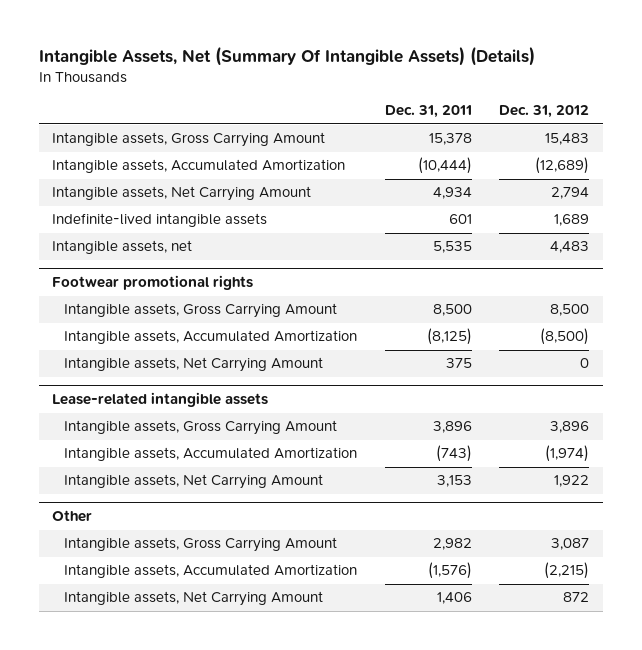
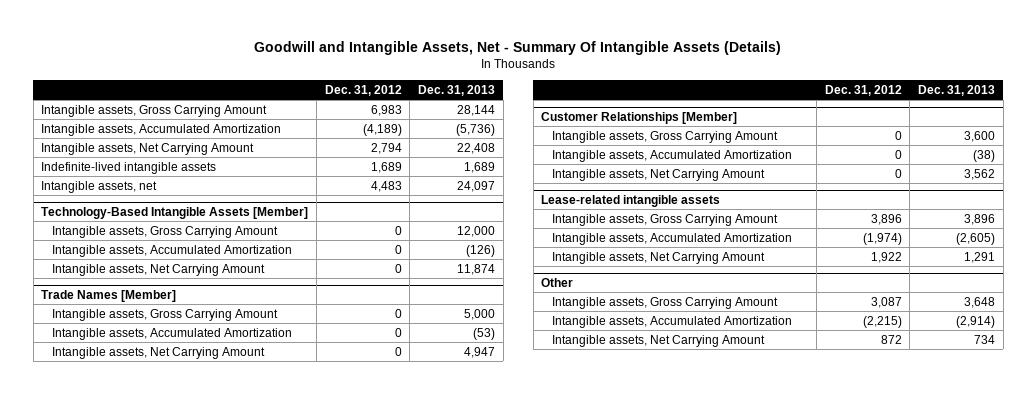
[38,45,535,66] Intangible Assets, Net (Summary Of Intangible Assets) (Details) -> [254,40,782,55] Goodwill and Intangible Assets, Net - Summary Of Intangible Assets (Details)
[384,105,472,119] Dec. 31, 2011 -> none
none -> [418,84,496,96] Dec. 31, 2013
[545,133,590,146] 15,483 -> [370,104,402,116] 6,983
[535,157,590,175] (12,689) -> [362,123,402,136] (4,189)
[52,275,254,291] Footwear promotional rights -> none
none -> [41,206,309,219] Technology-Based Intangible Assets [Member]
[550,304,590,317] 8,500 -> [394,225,402,235] 0
[540,328,590,346] (8,500) -> [394,244,402,254] 0
none -> [41,289,177,302] Trade Names [Member]
none -> [52,308,279,321] Intangible assets, Gross Carrying Amount
none -> [52,327,293,340] Intangible assets, Accumulated Amortization
none -> [52,346,266,359] Intangible assets, Net Carrying Amount
none -> [541,111,738,124] Customer Relationships [Member]
none -> [552,130,779,143] Intangible assets, Gross Carrying Amount
none -> [552,149,793,162] Intangible assets, Accumulated Amortization
none -> [552,168,766,181] Intangible assets, Net Carrying Amount

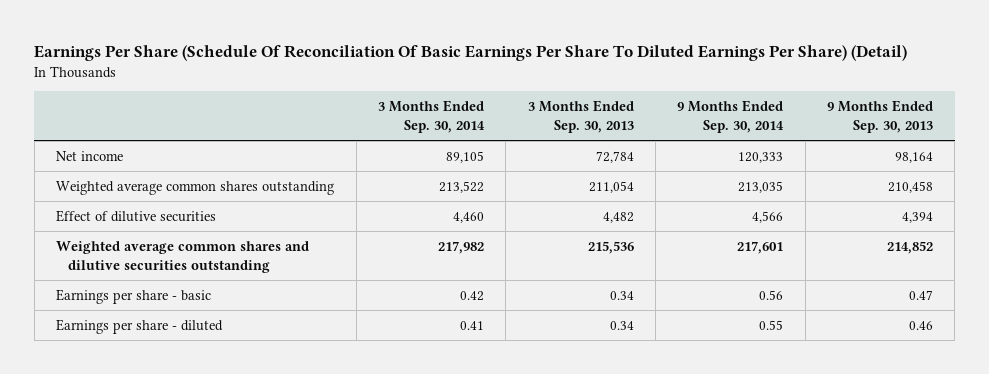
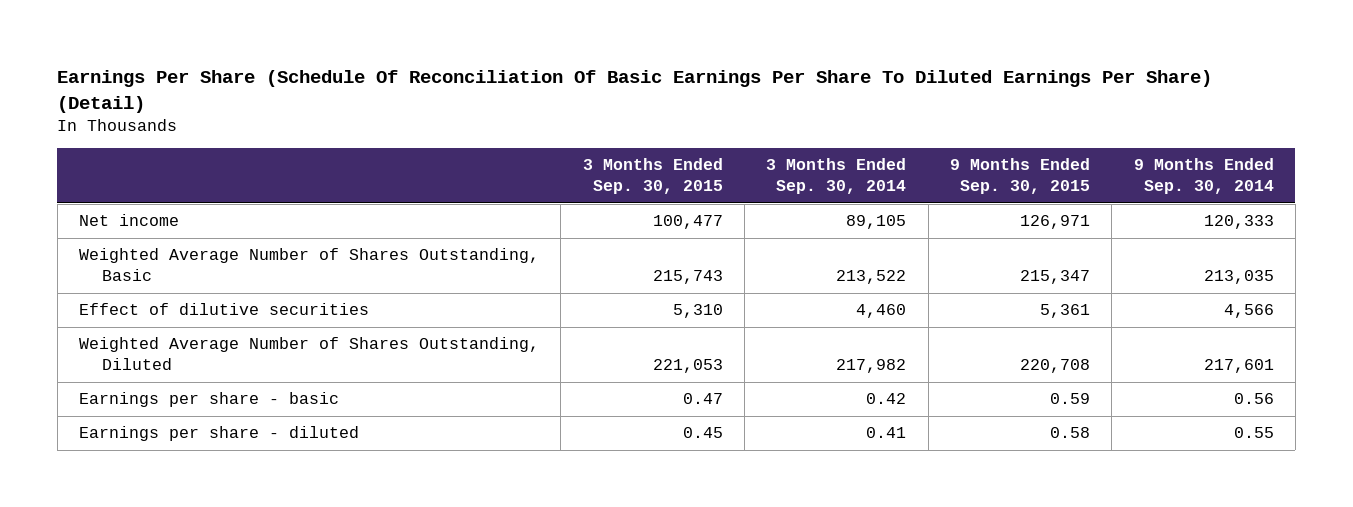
[527,100,634,133] 3 Months Ended Sep. 30, 2013 -> none
[827,100,934,133] 9 Months Ended Sep. 30, 2013 -> none
none -> [582,158,723,195] 3 Months Ended Sep. 30, 2015
none -> [949,158,1090,195] 9 Months Ended Sep. 30, 2015
[56,180,335,195] Weighted average common shares outstanding -> [79,248,540,282] Weighted Average Number of Shares Outstanding, Basic
[56,240,310,273] Weighted average common shares and dilutive securities outstanding -> [79,337,540,371] Weighted Average Number of Shares Outstanding, Diluted

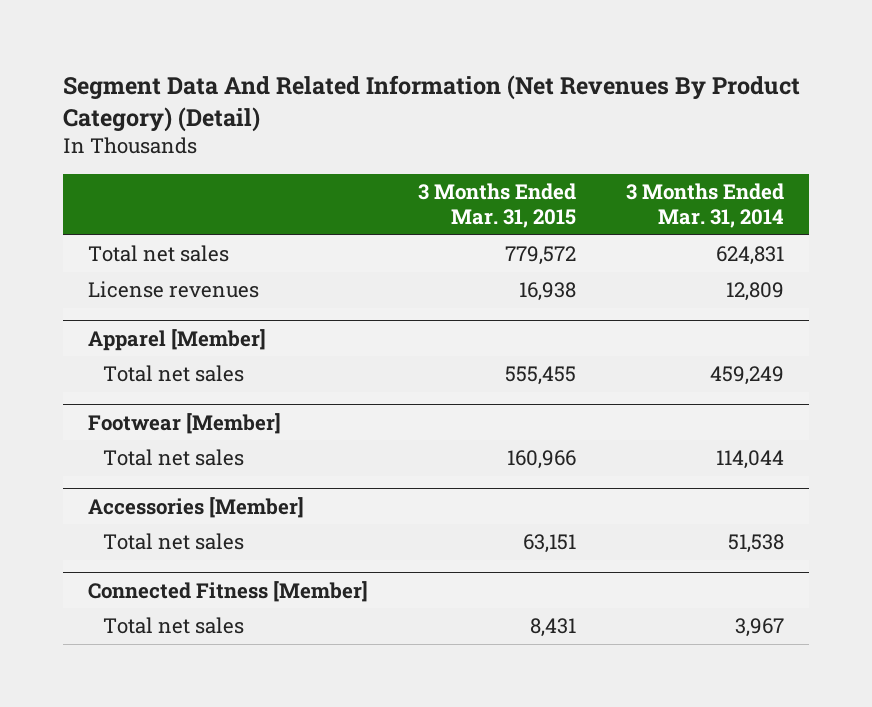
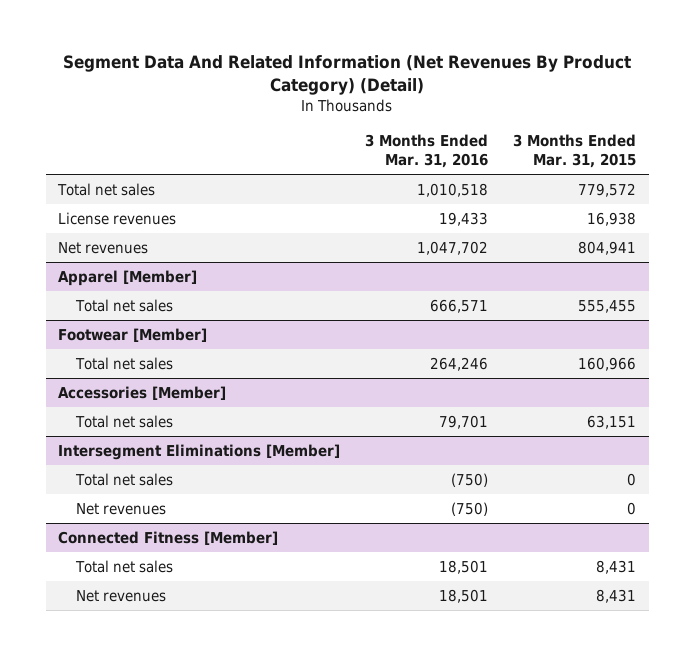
[625,182,784,229] 3 Months Ended Mar. 31, 2014 -> none
none -> [365,134,489,169] 3 Months Ended Mar. 31, 2016
none -> [58,241,149,254] Net revenues
none -> [58,443,341,460] Intersegment Eliminations [Member]
none -> [74,472,173,486] Total net sales
none -> [75,502,166,515] Net revenues
none -> [75,589,166,602] Net revenues

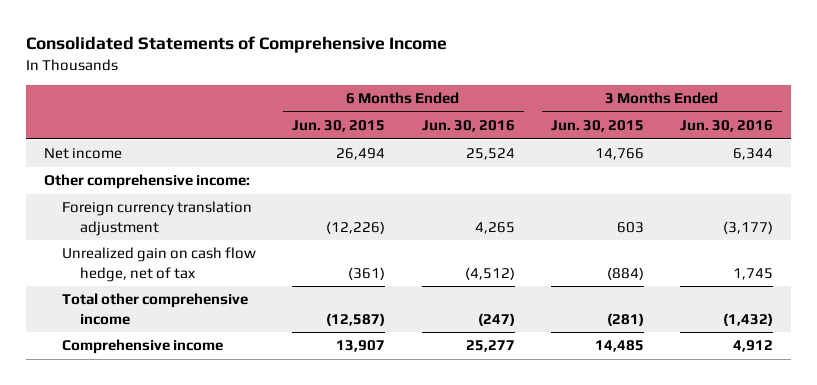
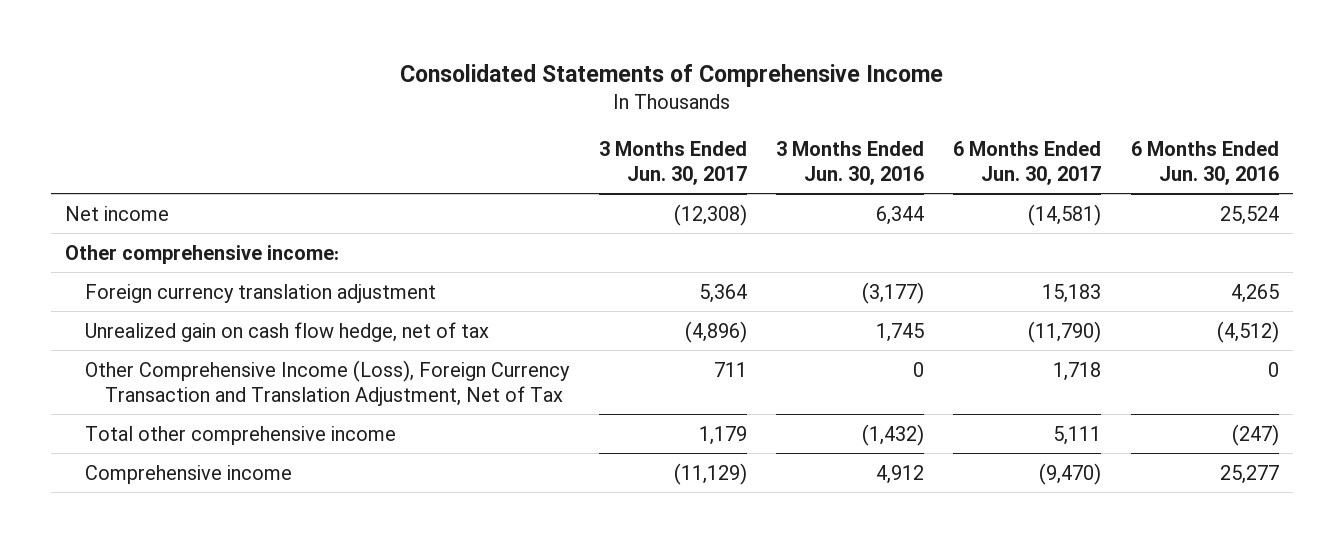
[292,120,386,133] Jun. 30, 2015 -> none
[550,120,644,133] Jun. 30, 2015 -> none
none -> [598,140,747,186] 3 Months Ended Jun. 30, 2017
none -> [953,140,1102,186] 6 Months Ended Jun. 30, 2017
none -> [85,359,571,406] Other Comprehensive Income (Loss), Foreign Currency Transaction and Translation Adjustment, Net of Tax

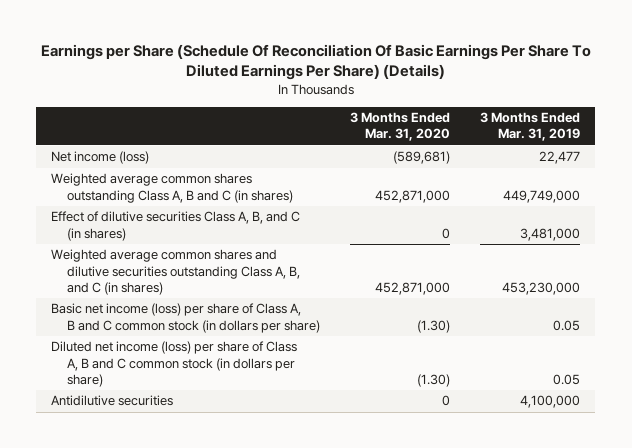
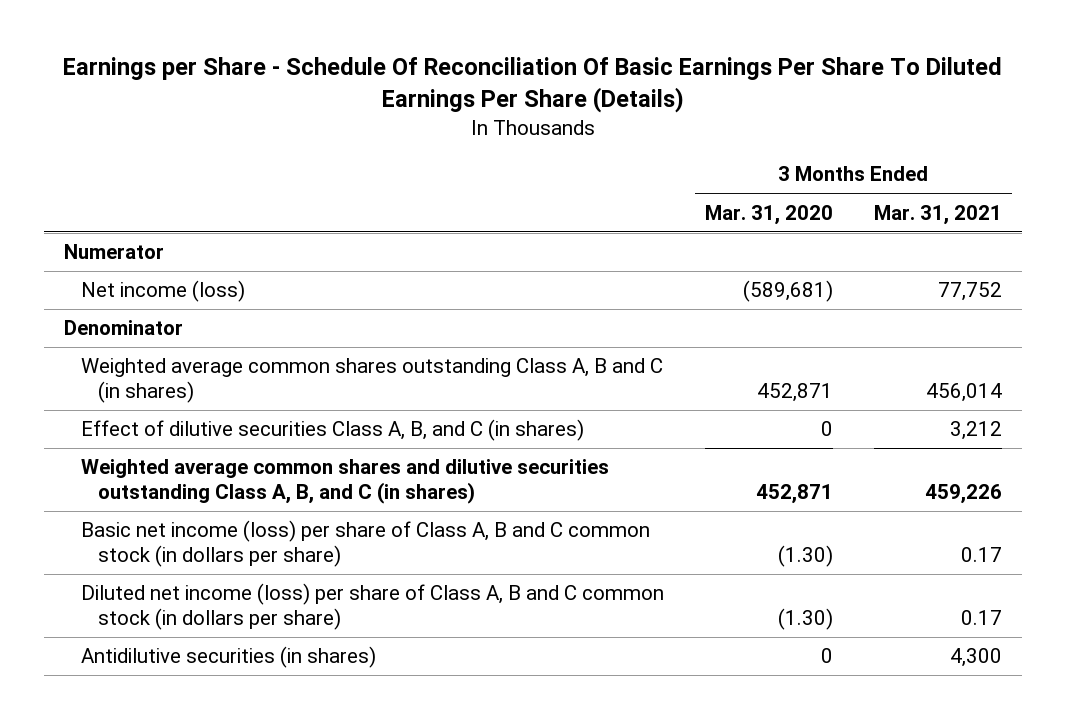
[40,44,591,81] Earnings per Share (Schedule Of Reconciliation Of Basic Earnings Per Share To Diluted Earnings Per Share) (Details) -> [63,57,1003,114] Earnings per Share - Schedule Of Reconciliation Of Basic Earnings Per Share To Diluted Earnings Per Share (Details)
[480,112,581,142] 3 Months Ended Mar. 31, 2019 -> none
none -> [873,204,1002,225] Mar. 31, 2021
none -> [64,244,165,260] Numerator
none -> [64,320,184,336] Denominator
[375,189,451,203] 452,871,000 -> [756,382,833,402] 452,871
[375,281,451,295] 452,871,000 -> [755,483,833,504] 452,871
[51,395,174,407] Antidilutive securities -> [81,646,377,669] Antidilutive securities (in shares)

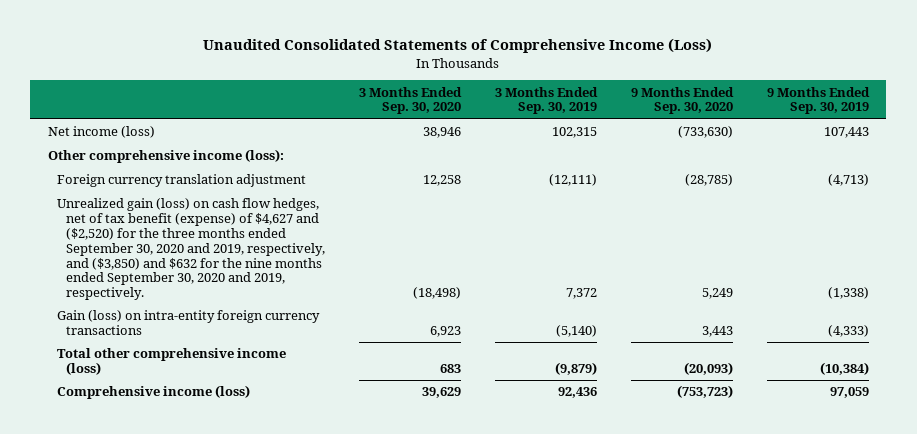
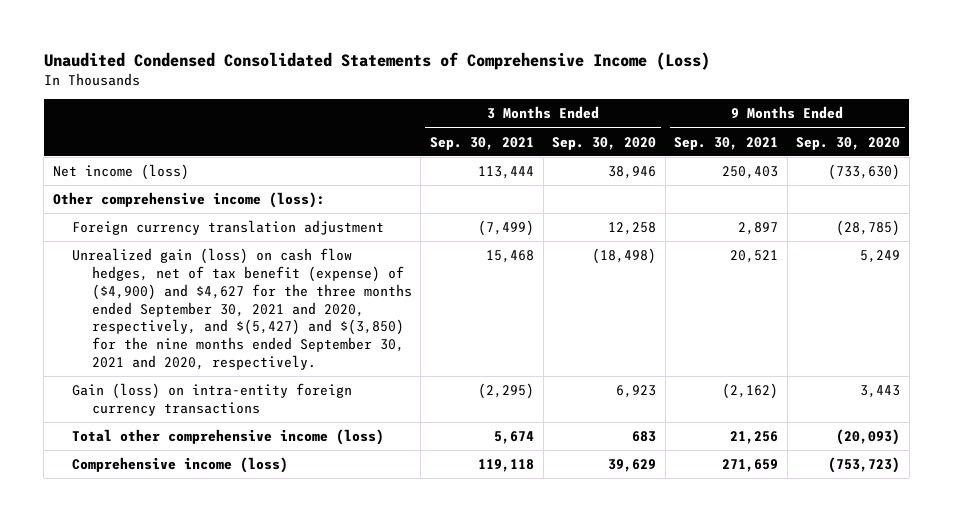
[203,38,713,54] Unaudited Consolidated Statements of Comprehensive Income (Loss) -> [43,51,710,70] Unaudited Condensed Consolidated Statements of Comprehensive Income (Loss)
[495,86,599,115] 3 Months Ended Sep. 30, 2019 -> none
[767,86,871,115] 9 Months Ended Sep. 30, 2019 -> none
none -> [429,136,534,150] Sep. 30, 2021
none -> [674,136,779,150] Sep. 30, 2021
[56,198,325,301] Unrealized gain (loss) on cash flow hedges, net of tax benefit (expense) of $4,627 and ($2,520) for the three months ended September 30, 2020 and 2019, respectively, and ($3,850) and $632 for the nine months ended September 30, 2020 and 2019, respectively. -> [72,248,412,371] Unrealized gain (loss) on cash flow hedges, net of tax benefit (expense) of ($4,900) and $4,627 for the three months ended September 30, 2021 and 2020, respectively, and $(5,427) and $(3,850) for the nine months ended September 30, 2021 and 2020, respectively.

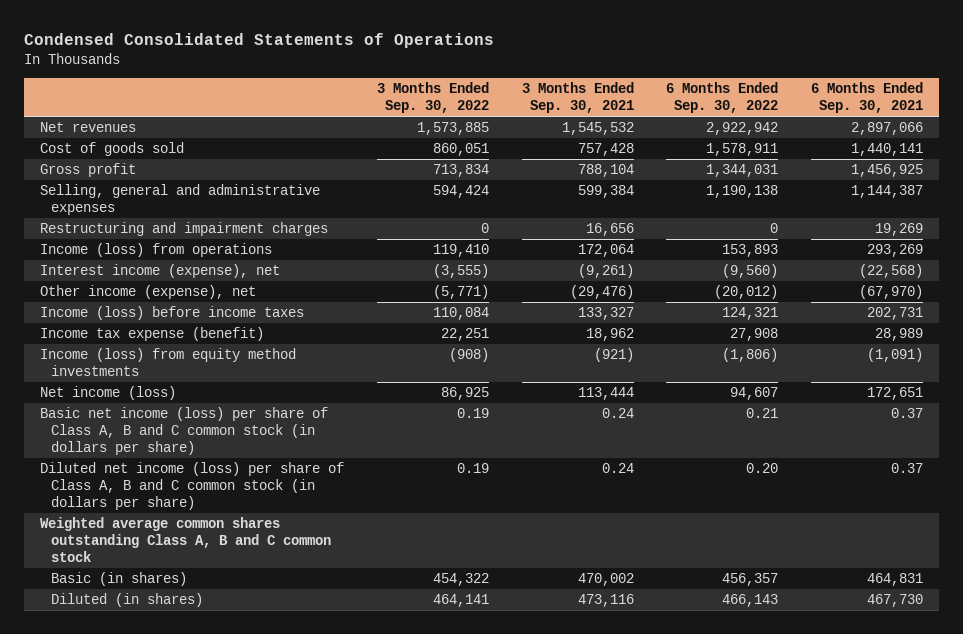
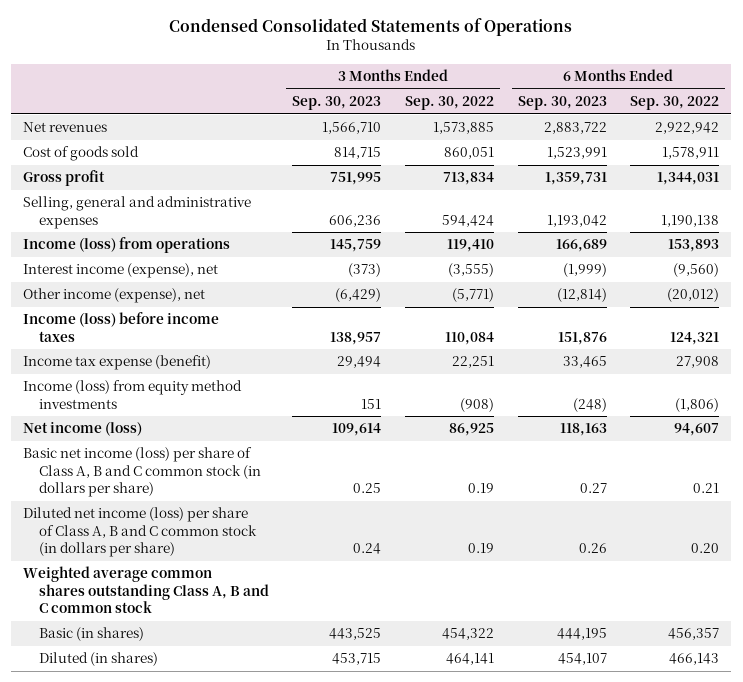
[521,82,634,114] 3 Months Ended Sep. 30, 2021 -> none
[811,82,924,114] 6 Months Ended Sep. 30, 2021 -> none
none -> [292,96,382,111] Sep. 30, 2023
none -> [517,96,607,111] Sep. 30, 2023
[40,222,329,237] Restructuring and impairment charges -> none

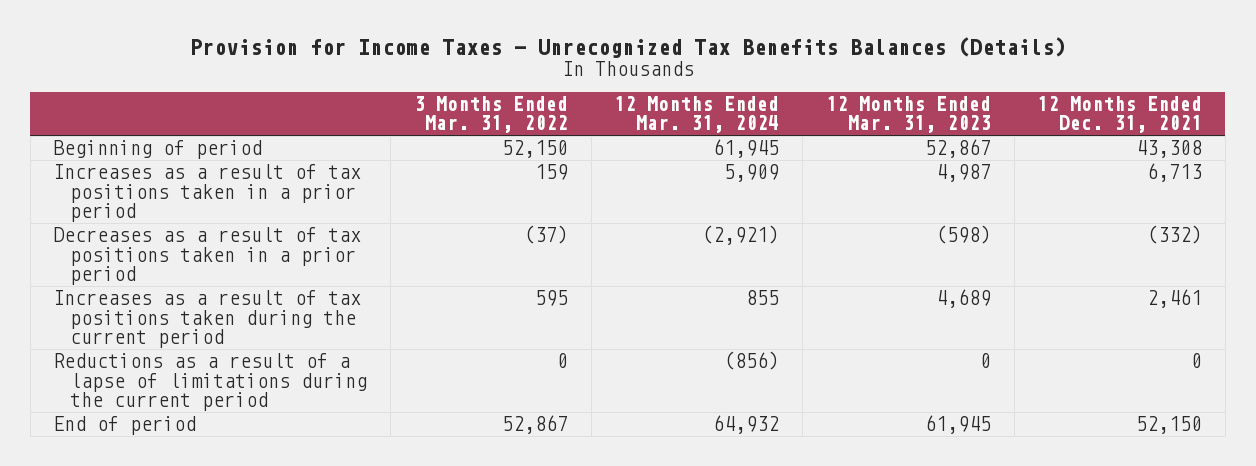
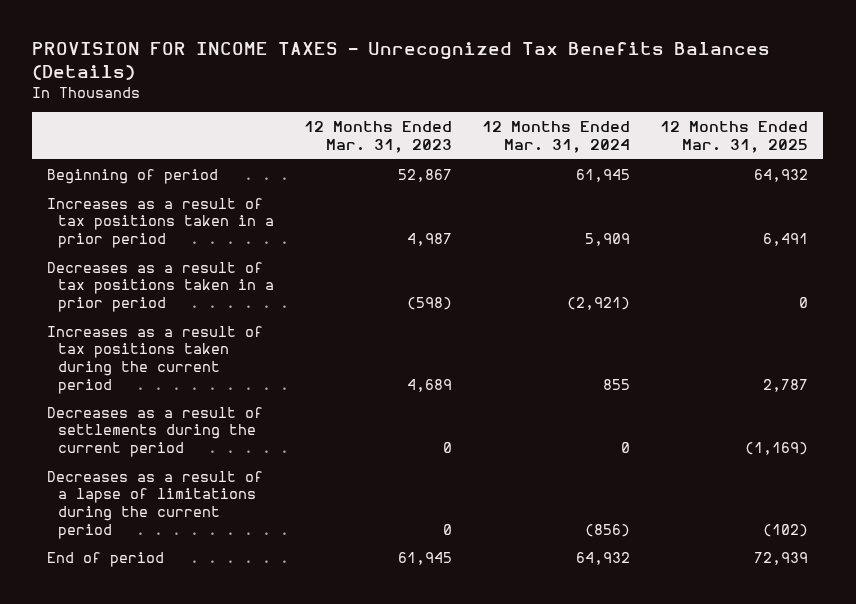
[189,36,1066,58] Provision for Income Taxes - Unrecognized Tax Benefits Balances (Details) -> [32,42,771,80] PROVISION FOR INCOME TAXES - Unrecognized Tax Benefits Balances (Details)
[413,95,568,134] 3 Months Ended Mar. 31, 2022 -> none
[1037,95,1203,134] 12 Months Ended Dec. 31, 2021 -> none
none -> [660,121,809,153] 12 Months Ended Mar. 31, 2025
none -> [47,406,264,458] Decreases as a result of settlements during the current period
[53,353,368,412] Reductions as a result of a lapse of limitations during the current period -> [47,470,264,539] Decreases as a result of a lapse of limitations during the current period

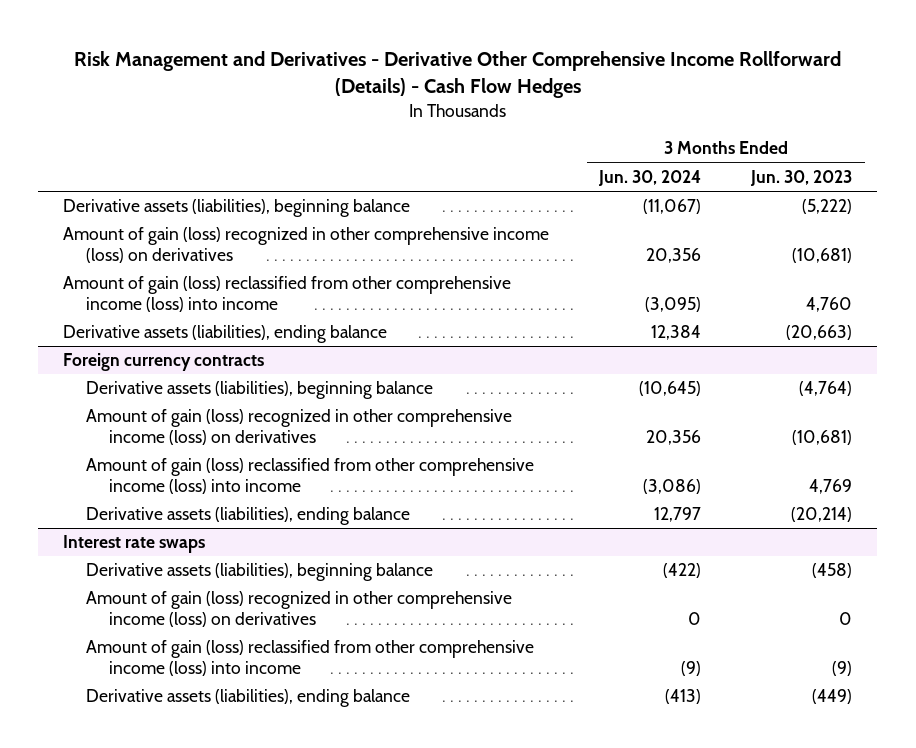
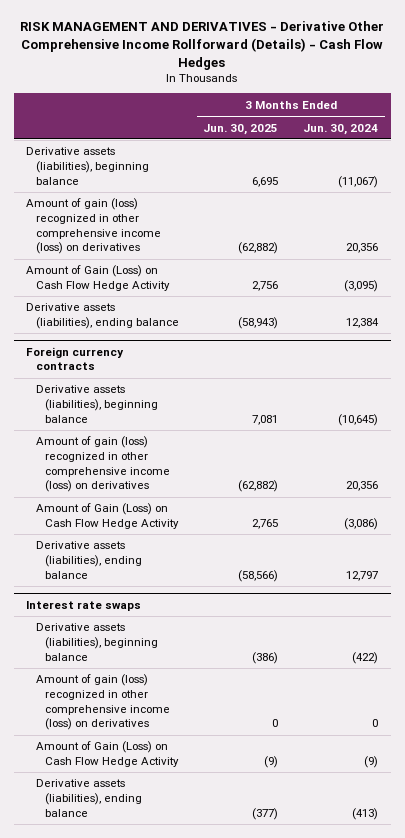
[73,50,841,98] Risk Management and Derivatives - Derivative Other Comprehensive Income Rollforward (Details) - Cash Flow Hedges -> [20,21,385,70] RISK MANAGEMENT AND DERIVATIVES - Derivative Other Comprehensive Income Rollforward (Details) - Cash Flow Hedges
[750,169,853,186] Jun. 30, 2023 -> none
none -> [203,123,279,135] Jun. 30, 2025
[63,276,512,313] Amount of gain (loss) reclassified from other comprehensive income (loss) into income -> [26,265,170,292] Amount of Gain (Loss) on Cash Flow Hedge Activity
[85,458,534,495] Amount of gain (loss) reclassified from other comprehensive income (loss) into income -> [35,503,179,530] Amount of Gain (Loss) on Cash Flow Hedge Activity
[85,640,534,677] Amount of gain (loss) reclassified from other comprehensive income (loss) into income -> [35,741,179,768] Amount of Gain (Loss) on Cash Flow Hedge Activity

